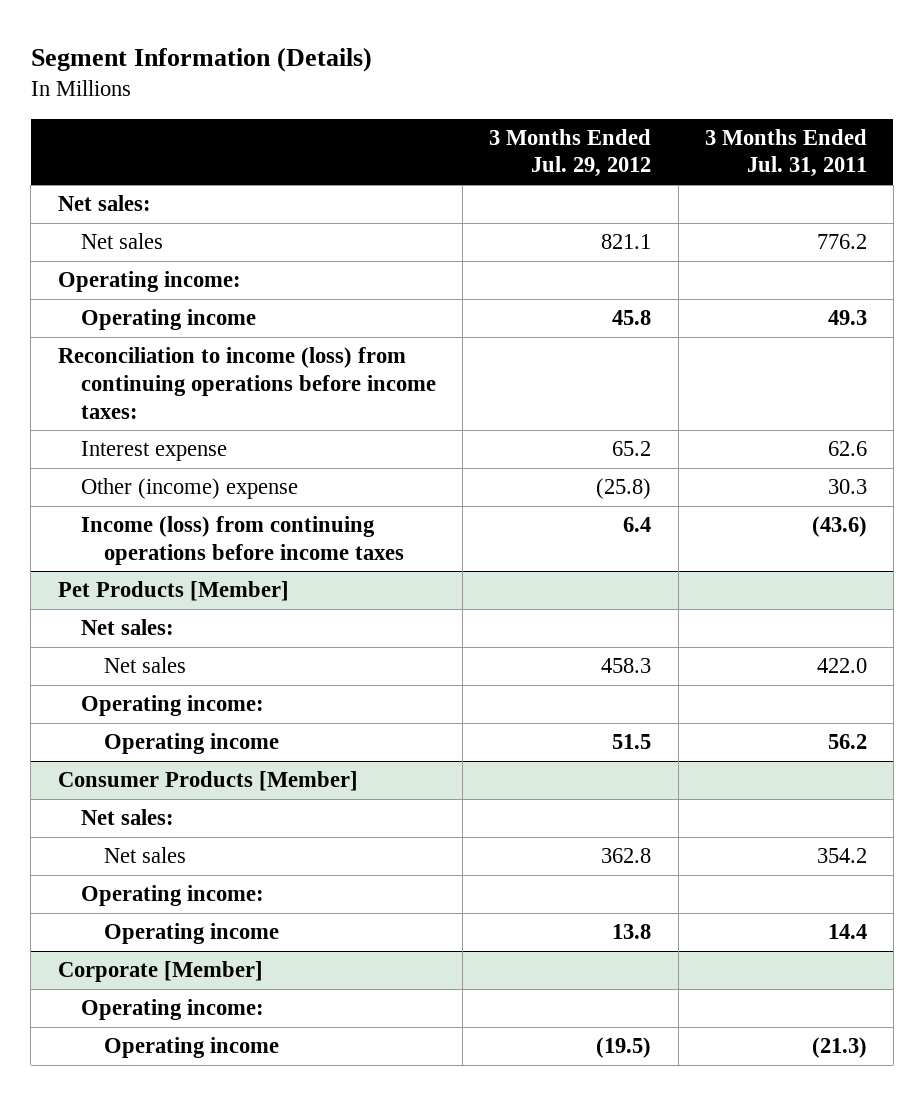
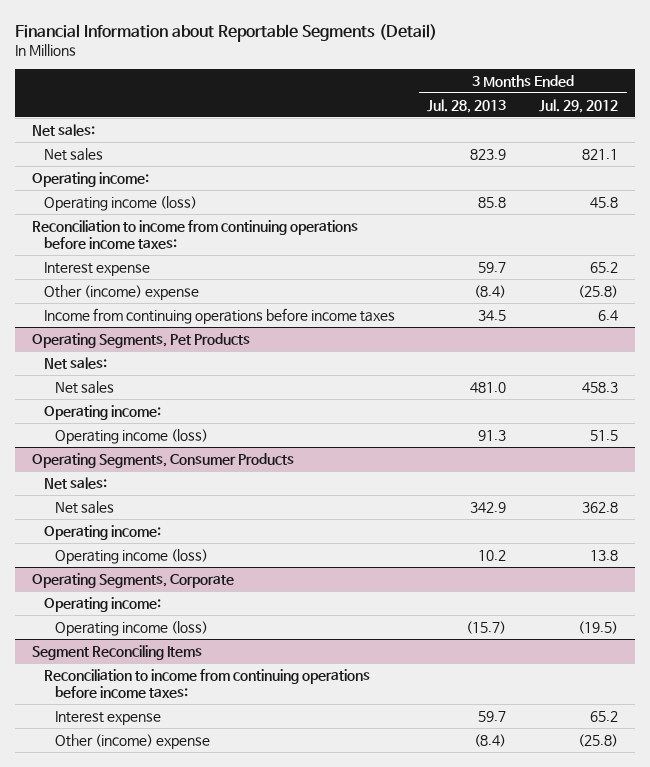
[30,46,372,72] Segment Information (Details) -> [15,23,438,42] Financial Information about Reportable Segments (Detail)
[704,128,867,178] 3 Months Ended Jul. 31, 2011 -> none
none -> [427,98,507,113] Jul. 28, 2013
[80,309,256,331] Operating income -> [43,195,197,211] Operating income (loss)
[57,347,436,419] Reconciliation to income (loss) from continuing operations before income taxes: -> [31,219,358,249] Reconciliation to income from continuing operations before income taxes:
[57,581,289,602] Pet Products [Member] -> none
[80,516,405,565] Income (loss) from continuing operations before income taxes -> [43,307,395,324] Income from continuing operations before income taxes
none -> [31,332,250,348] Operating Segments, Pet Products
[57,771,358,792] Consumer Products [Member] -> none
[104,733,280,755] Operating income -> [55,428,209,444] Operating income (loss)
none -> [31,452,294,468] Operating Segments, Consumer Products
[57,961,263,983] Corporate [Member] -> none
[104,923,280,945] Operating income -> [55,548,209,564] Operating income (loss)
none -> [31,572,234,588] Operating Segments, Corporate
[104,1037,280,1059] Operating income -> [55,620,209,636] Operating income (loss)
none -> [31,644,202,660] Segment Reconciling Items
none -> [43,668,370,698] Reconciliation to income from continuing operations before income taxes:
none -> [55,710,162,725] Interest expense
none -> [55,733,211,749] Other (income) expense

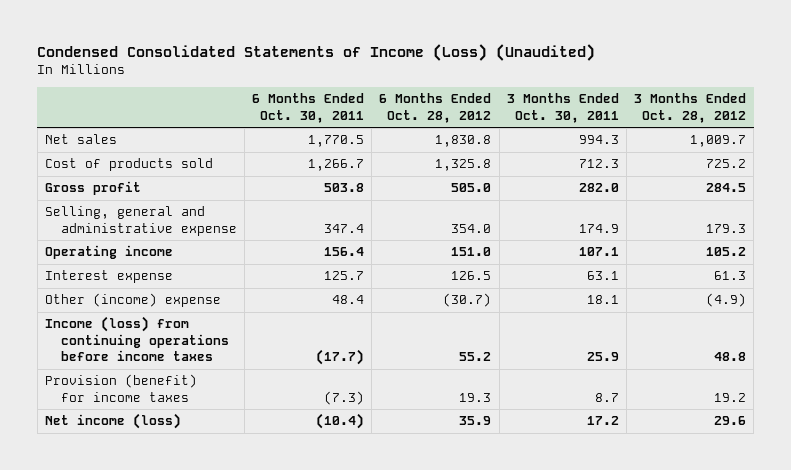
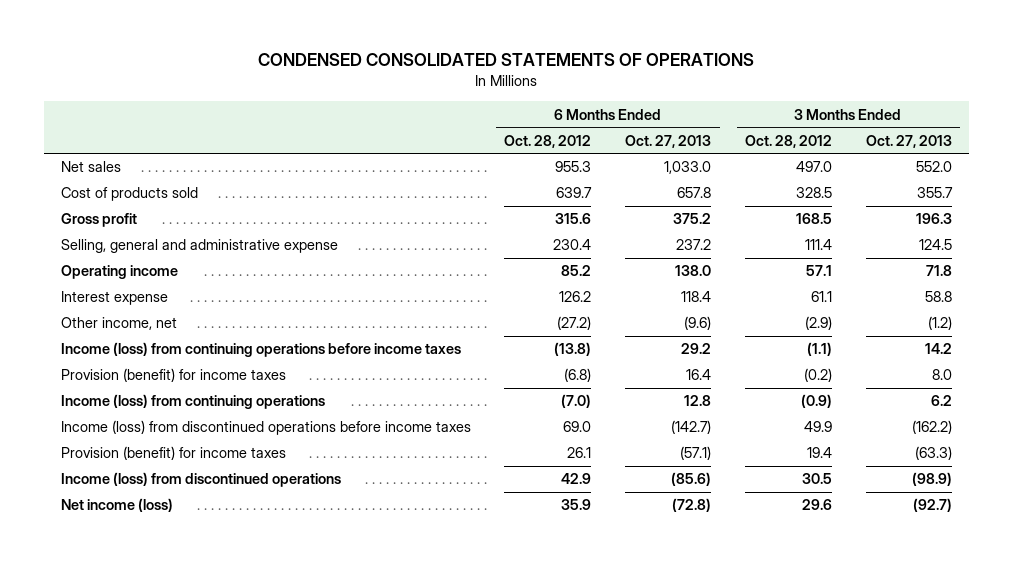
[37,43,596,61] Condensed Consolidated Statements of Income (Loss) (Unaudited) -> [258,53,755,67] CONDENSED CONSOLIDATED STATEMENTS OF OPERATIONS
[252,93,365,123] 6 Months Ended Oct. 30, 2011 -> none
[506,93,619,123] 3 Months Ended Oct. 30, 2011 -> none
none -> [625,134,712,148] Oct. 27, 2013
none -> [865,134,952,148] Oct. 27, 2013
[435,135,492,148] 1,830.8 -> [555,161,592,173] 955.3
[689,135,746,148] 1,009.7 -> [796,161,833,173] 497.0
[435,159,492,172] 1,325.8 -> [556,187,593,199] 639.7
[705,159,746,169] 725.2 -> [796,187,833,199] 328.5
[451,183,492,193] 505.0 -> [555,213,592,225] 315.6
[705,183,746,193] 284.5 -> [796,213,833,225] 168.5
[451,223,492,233] 354.0 -> [553,239,592,251] 230.4
[705,223,746,233] 179.3 -> [805,239,833,251] 111.4
[451,247,492,257] 151.0 -> [561,265,592,277] 85.2
[705,247,746,257] 105.2 -> [806,265,833,277] 57.1
[451,271,492,281] 126.5 -> [559,291,592,303] 126.2
[713,271,746,281] 61.3 -> [811,291,833,303] 61.1
[44,293,221,308] Other (income) expense -> [60,317,177,331] Other income, net
[443,293,492,308] (30.7) -> [557,316,592,331] (27.2)
[705,293,746,308] (4.9) -> [805,316,833,331] (2.9)
[459,352,492,362] 55.2 -> [554,342,592,357] (13.8)
[713,352,746,362] 48.8 -> [807,342,833,357] (1.1)
[459,392,492,402] 19.3 -> [564,368,592,383] (6.8)
[713,392,746,402] 19.2 -> [804,368,833,383] (0.2)
none -> [60,394,325,410] Income (loss) from continuing operations
none -> [60,420,471,436] Income (loss) from discontinued operations before income taxes
none -> [60,446,286,461] Provision (benefit) for income taxes
none -> [60,472,341,488] Income (loss) from discontinued operations

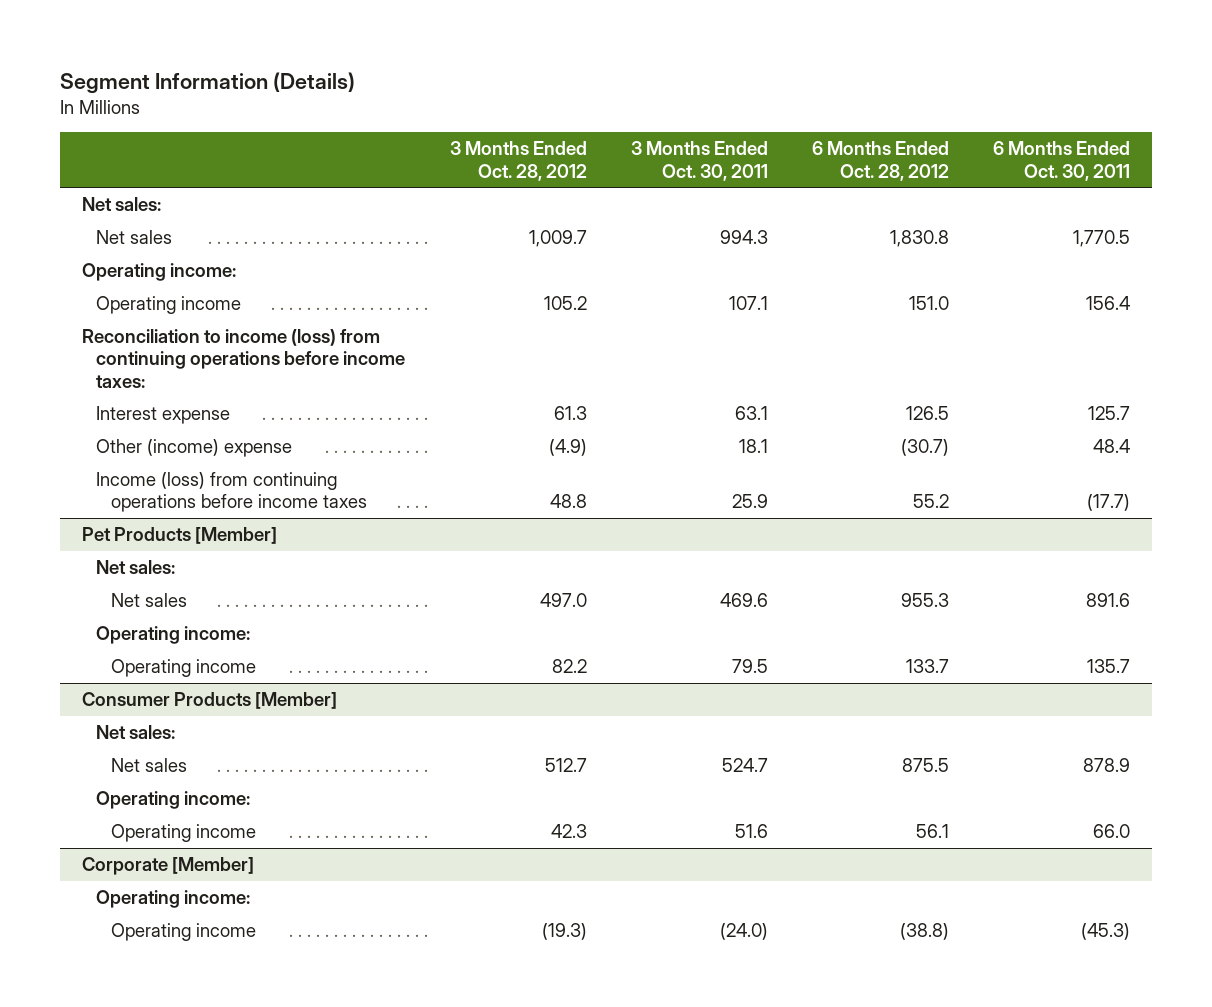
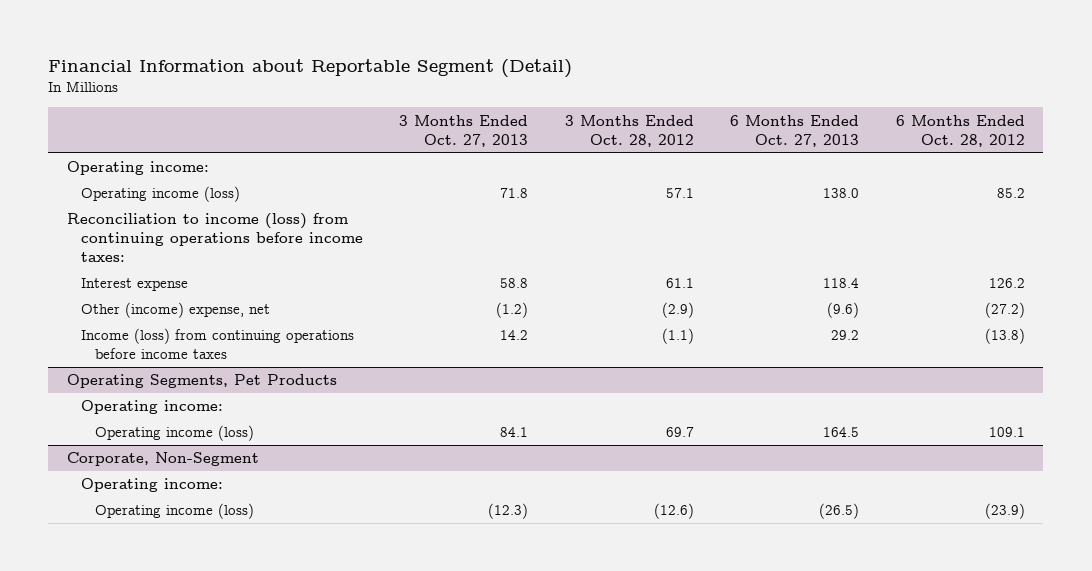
[59,71,355,94] Segment Information (Details) -> [48,58,573,78] Financial Information about Reportable Segment (Detail)
[630,141,768,181] 3 Months Ended Oct. 30, 2011 -> none
[993,141,1131,181] 6 Months Ended Oct. 30, 2011 -> none
none -> [399,114,529,147] 3 Months Ended Oct. 27, 2013
none -> [730,114,860,147] 6 Months Ended Oct. 27, 2013
[81,197,161,212] Net sales: -> none
[96,230,173,245] Net sales -> none
[96,296,242,315] Operating income -> [80,186,240,203] Operating income (loss)
[543,296,587,311] 105.2 -> [665,188,694,199] 57.1
[909,296,950,311] 151.0 -> [996,188,1025,199] 85.2
[81,527,277,545] Pet Products [Member] -> none
[96,560,176,575] Net sales: -> none
[111,593,188,608] Net sales -> none
[96,626,251,645] Operating income: -> none
[111,659,257,678] Operating income -> none
[81,692,337,710] Consumer Products [Member] -> none
[96,725,176,740] Net sales: -> none
[111,758,188,773] Net sales -> none
[553,406,587,421] 61.3 -> [665,278,694,289] 61.1
[906,406,950,421] 126.5 -> [988,278,1025,289] 126.2
[96,439,293,458] Other (income) expense -> [80,302,270,319] Other (income) expense, net
[548,439,587,457] (4.9) -> [661,302,694,319] (2.9)
[901,439,950,457] (30.7) -> [984,302,1025,319] (27.2)
[549,494,587,509] 48.8 -> [661,328,694,345] (1.1)
[913,494,950,509] 55.2 -> [984,328,1025,345] (13.8)
none -> [66,374,337,389] Operating Segments, Pet Products
[81,857,254,876] Corporate [Member] -> none
[111,824,257,843] Operating income -> [94,425,254,442] Operating income (loss)
[550,824,587,839] 42.3 -> [665,427,694,438] 69.7
[916,824,950,839] 56.1 -> [988,427,1025,438] 109.1
none -> [66,452,259,467] Corporate, Non-Segment
[111,923,257,942] Operating income -> [94,503,254,520] Operating income (loss)
[541,923,587,941] (19.3) -> [653,503,694,520] (12.6)
[900,923,950,941] (38.8) -> [984,503,1025,520] (23.9)

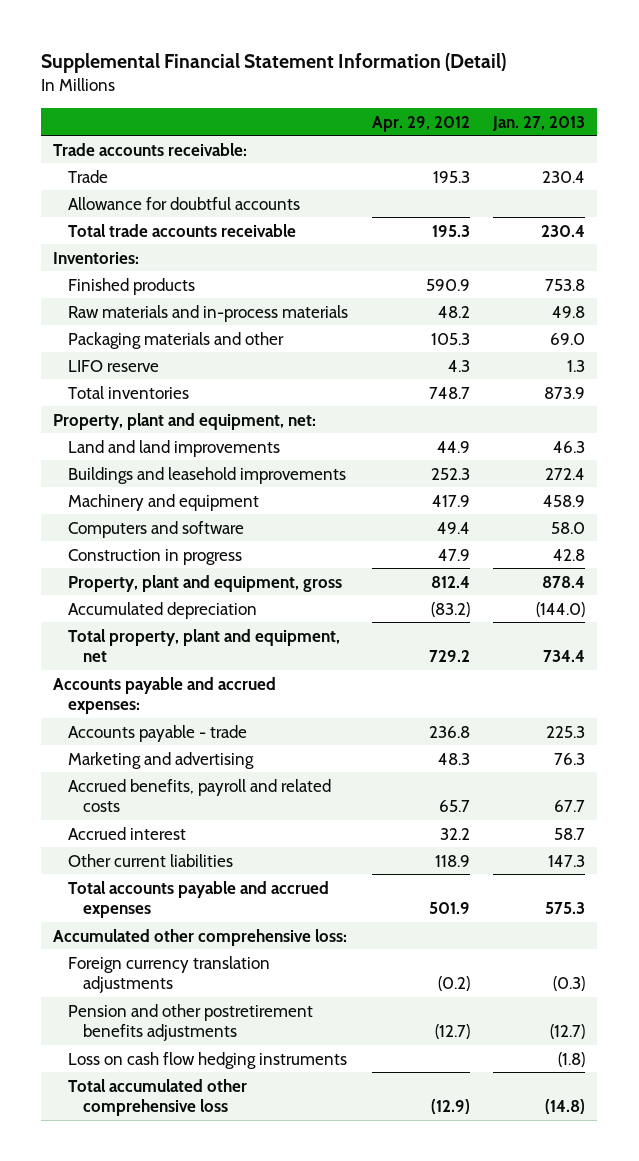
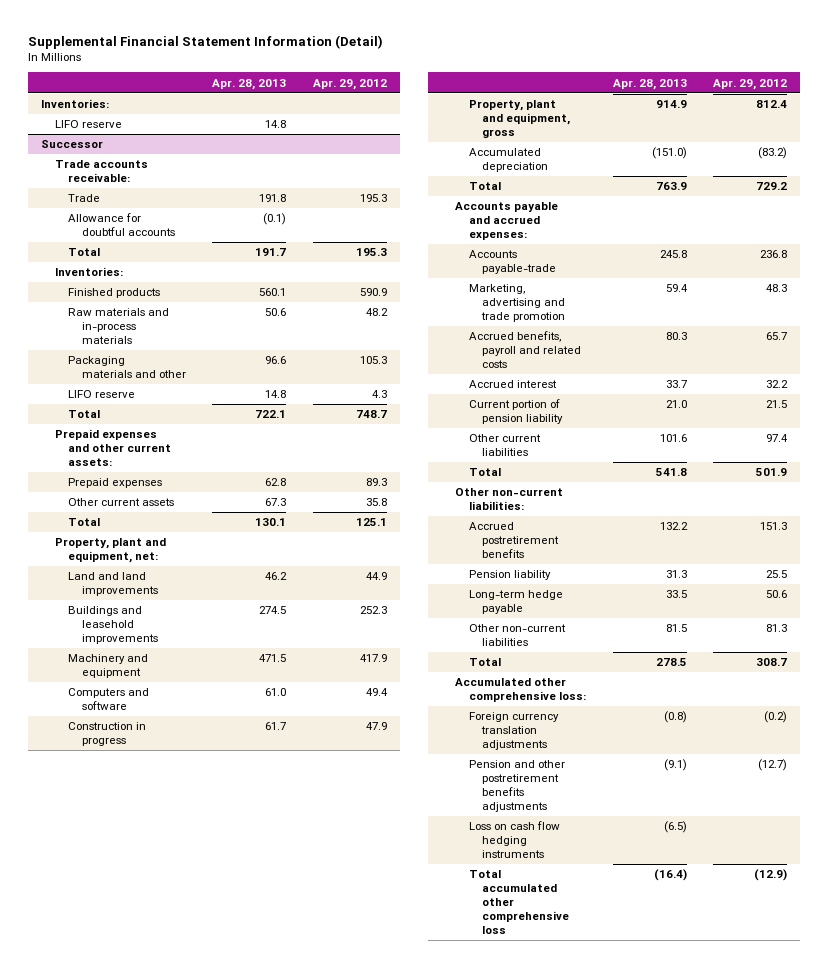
[492,115,586,131] Jan. 27, 2013 -> none
none -> [212,78,287,90] Apr. 28, 2013
none -> [41,99,110,109] Inventories:
none -> [54,120,122,129] LIFO reserve
none -> [41,140,104,149] Successor
[67,223,296,237] Total trade accounts receivable -> [68,248,101,257] Total
[67,385,189,399] Total inventories -> [68,410,101,419] Total
none -> [54,429,172,467] Prepaid expenses and other current assets:
none -> [68,478,163,489] Prepaid expenses
none -> [68,498,175,507] Other current assets
none -> [68,518,101,527] Total
[67,628,340,663] Total property, plant and equipment, net -> [468,182,501,191] Total
[67,724,247,742] Accounts payable - trade -> [468,250,557,275] Accounts payable-trade
[67,751,254,769] Marketing and advertising -> [468,284,566,323] Marketing, advertising and trade promotion
none -> [468,399,564,425] Current portion of pension liability
[434,854,470,867] 118.9 -> [765,434,788,443] 97.4
[67,880,329,919] Total accounts payable and accrued expenses -> [468,468,501,477] Total
none -> [455,488,564,511] Other non-current liabilities:
none -> [468,522,560,559] Accrued postretirement benefits
none -> [468,570,551,581] Pension liability
none -> [468,590,563,615] Long-term hedge payable
none -> [468,624,566,647] Other non-current liabilities
none -> [468,658,501,667] Total

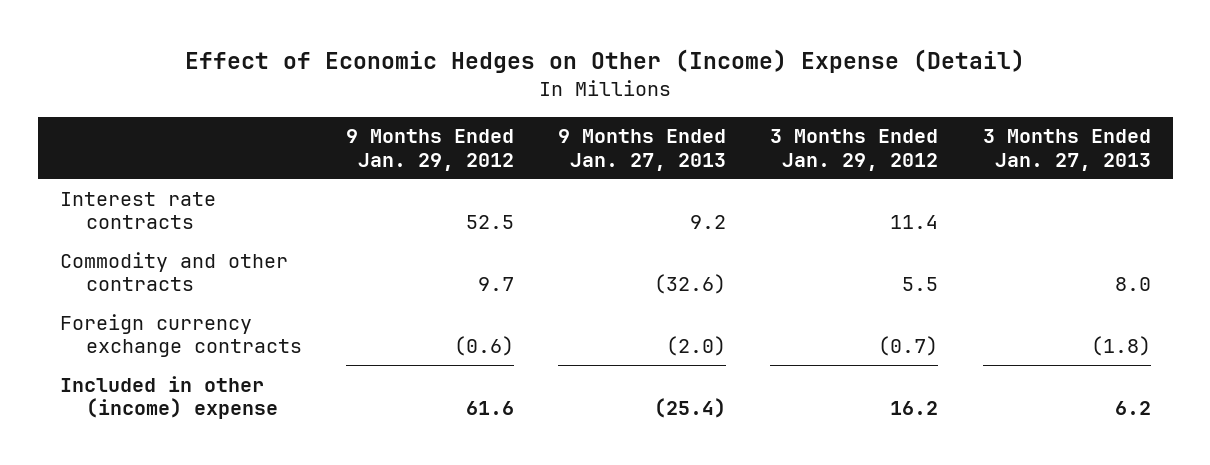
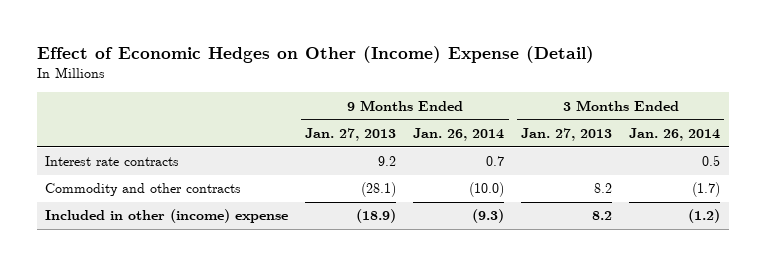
[345,129,514,171] 9 Months Ended Jan. 29, 2012 -> none
[770,129,939,171] 3 Months Ended Jan. 29, 2012 -> none
none -> [413,127,505,141] Jan. 26, 2014
none -> [629,127,721,141] Jan. 26, 2014
[59,313,302,358] Foreign currency exchange contracts -> none
[654,274,727,295] (32.6) -> [361,182,397,198] (28.1)
[1114,277,1151,292] 8.0 -> [594,183,613,194] 8.2
[654,398,727,419] (25.4) -> [356,209,397,224] (18.9)
[1114,401,1151,416] 6.2 -> [592,211,613,221] 8.2

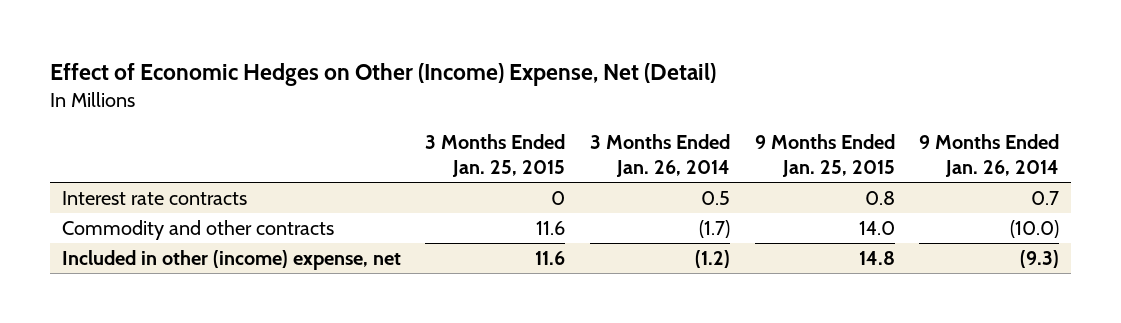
[37,45,595,63] Effect of Economic Hedges on Other (Income) Expense (Detail) -> [49,63,716,87] Effect of Economic Hedges on Other (Income) Expense, Net (Detail)
[305,127,397,141] Jan. 27, 2013 -> none
[521,127,613,141] Jan. 27, 2013 -> none
none -> [425,133,566,177] 3 Months Ended Jan. 25, 2015
none -> [754,133,895,177] 9 Months Ended Jan. 25, 2015
[45,209,289,224] Included in other (income) expense -> [61,249,401,270] Included in other (income) expense, net

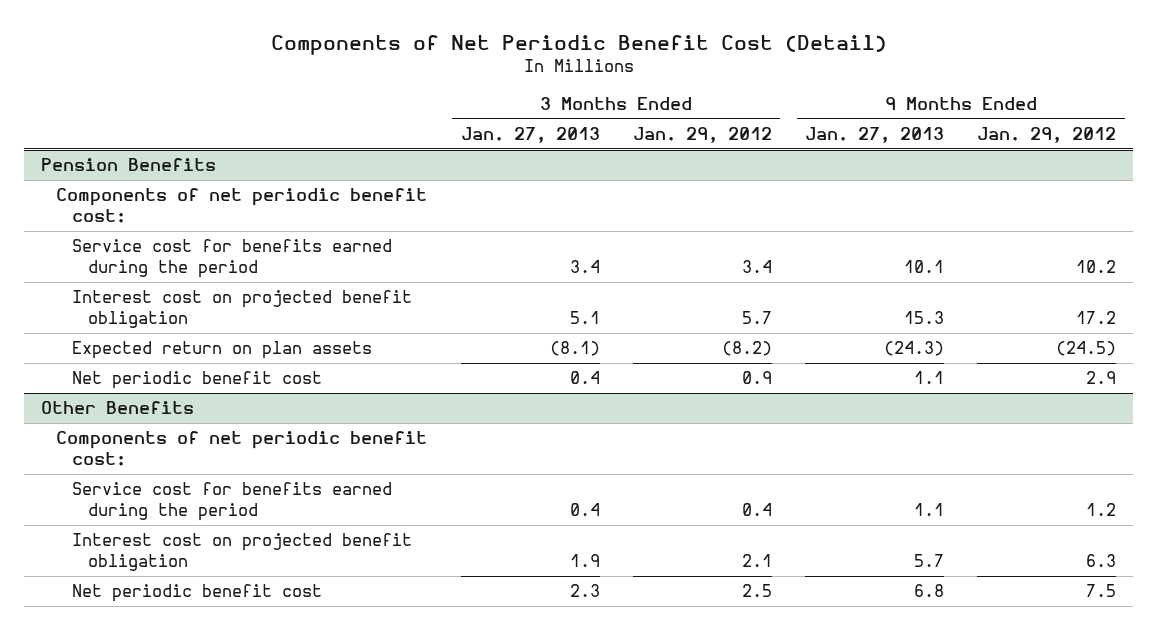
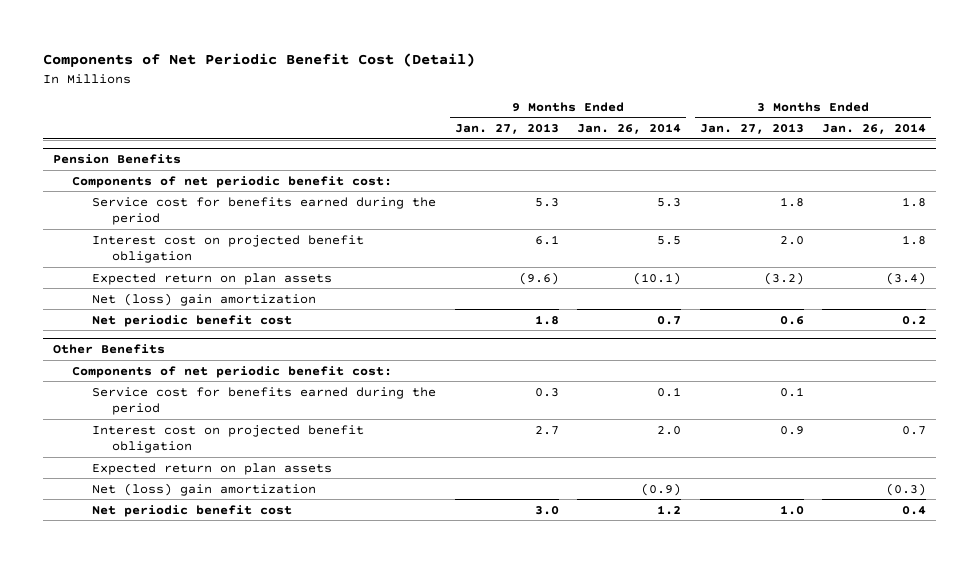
[632,127,772,144] Jan. 29, 2012 -> none
[977,127,1117,144] Jan. 29, 2012 -> none
none -> [577,123,682,135] Jan. 26, 2014
none -> [822,123,927,135] Jan. 26, 2014
[569,260,600,274] 3.4 -> [779,196,804,207] 1.8
[904,260,945,274] 10.1 -> [534,197,559,207] 5.3
[569,311,600,325] 5.1 -> [779,235,804,245] 2.0
[904,311,945,325] 15.3 -> [534,234,559,245] 6.1
[549,341,600,357] (8.1) -> [763,271,804,285] (3.2)
[884,341,945,357] (24.3) -> [518,271,559,285] (9.6)
none -> [91,292,316,306] Net (loss) gain amortization
[569,371,600,385] 0.4 -> [779,315,804,325] 0.6
[914,371,945,385] 1.1 -> [534,314,559,325] 1.8
[569,503,600,517] 0.4 -> [779,386,804,397] 0.1
[914,503,945,517] 1.1 -> [534,387,559,397] 0.3
[569,554,600,568] 1.9 -> [779,425,804,435] 0.9
[914,554,945,568] 5.7 -> [534,425,559,435] 2.7
none -> [91,462,332,475] Expected return on plan assets
none -> [91,482,316,496] Net (loss) gain amortization
[569,584,600,598] 2.3 -> [779,504,804,515] 1.0
[914,584,945,598] 6.8 -> [534,505,559,515] 3.0

